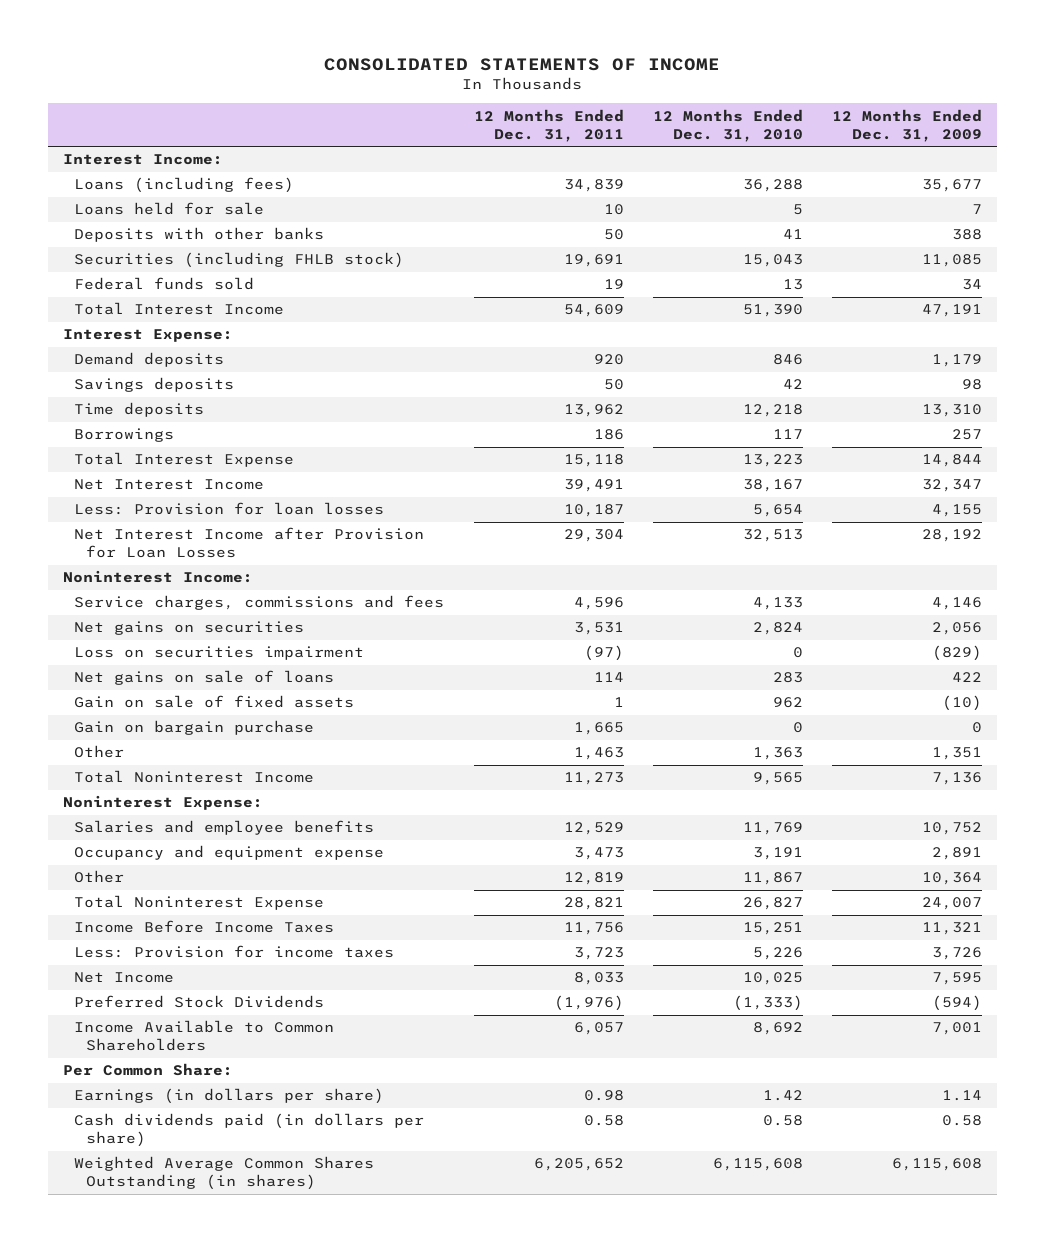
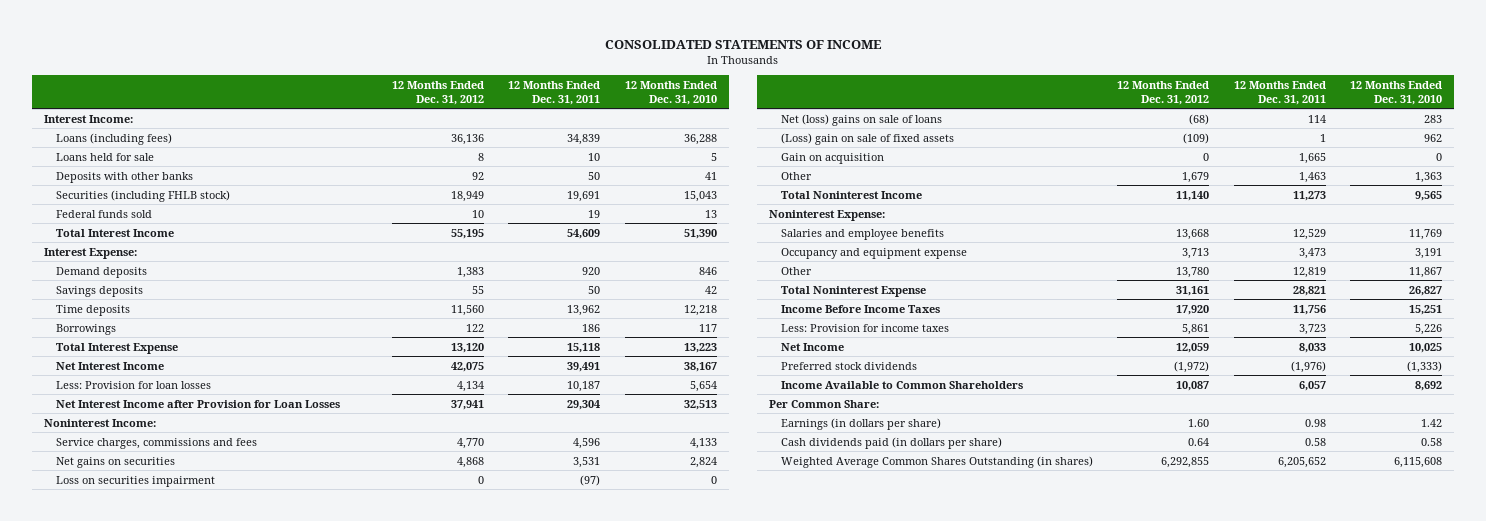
[832,108,983,142] 12 Months Ended Dec. 31, 2009 -> none
none -> [391,81,484,105] 12 Months Ended Dec. 31, 2012
[74,670,335,686] Net gains on sale of loans -> [780,113,942,126] Net (loss) gains on sale of loans
[74,695,355,709] Gain on sale of fixed assets -> [780,132,954,145] (Loss) gain on sale of fixed assets
[74,720,315,736] Gain on bargain purchase -> [780,152,884,164] Gain on acquisition
[74,995,325,1009] Preferred Stock Dividends -> [780,361,917,370] Preferred stock dividends

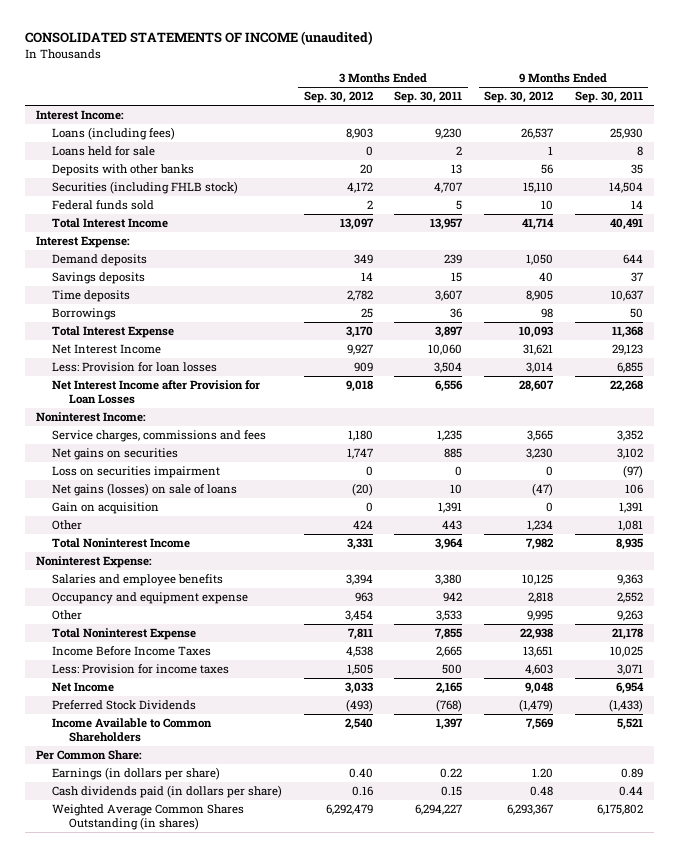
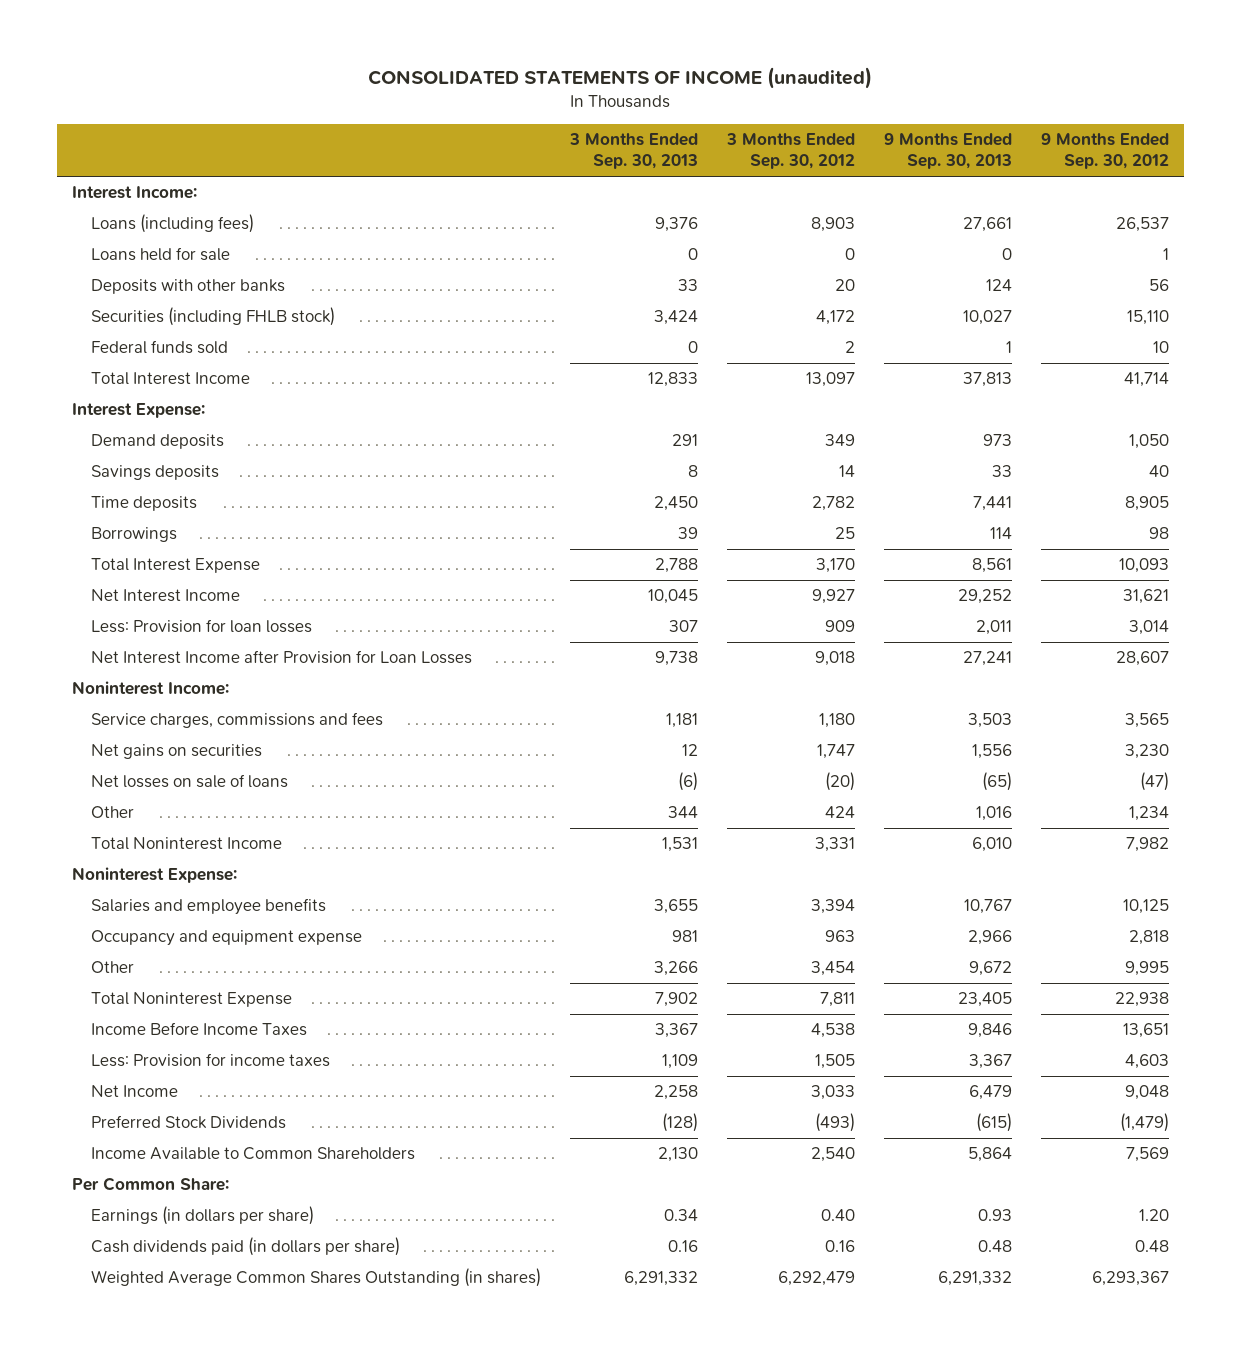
[394,91,463,104] Sep. 30, 2011 -> none
[574,91,643,104] Sep. 30, 2011 -> none
none -> [568,133,698,170] 3 Months Ended Sep. 30, 2013
none -> [883,133,1012,170] 9 Months Ended Sep. 30, 2013
[52,466,221,479] Loss on securities impairment -> none
[52,502,160,515] Gain on acquisition -> none
[52,483,238,497] Net gains (losses) on sale of loans -> [90,774,288,789] Net losses on sale of loans

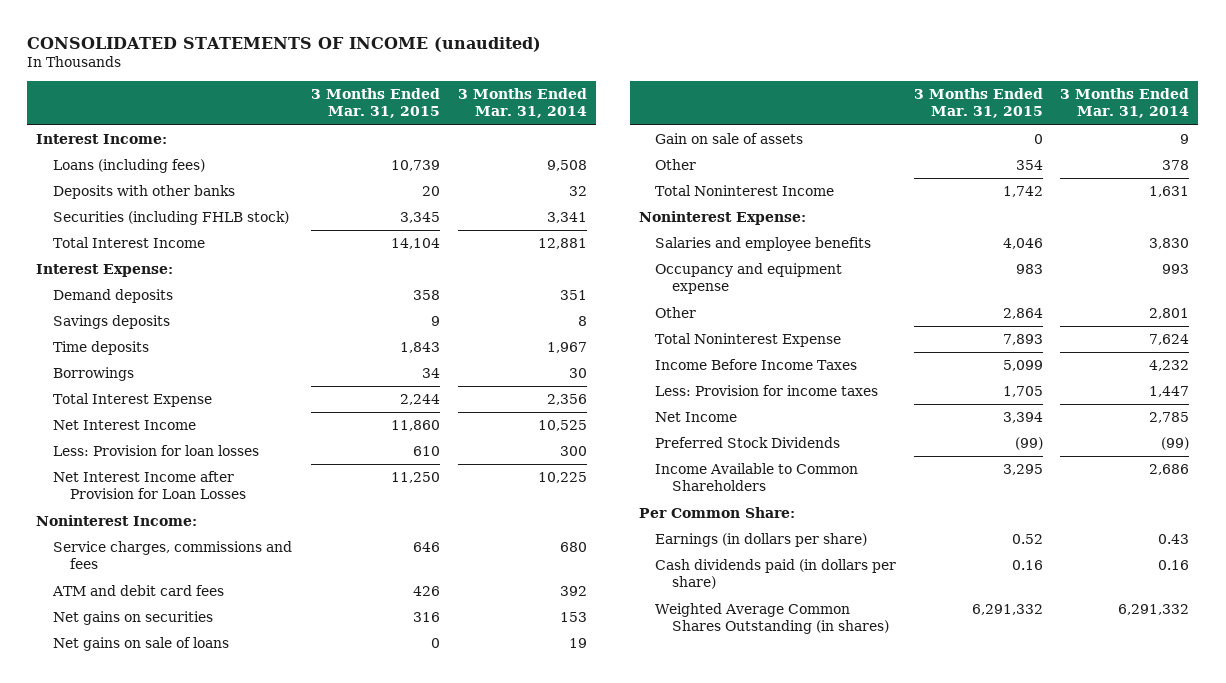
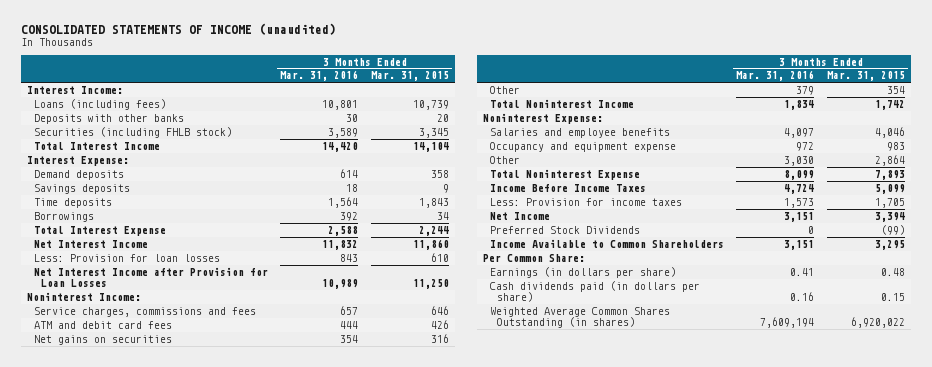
[457,88,587,119] 3 Months Ended Mar. 31, 2014 -> none
none -> [280,70,359,82] Mar. 31, 2016
[52,637,229,652] Net gains on sale of loans -> none
[655,133,804,145] Gain on sale of assets -> none
[1011,534,1043,545] 0.52 -> [881,267,906,276] 0.48
[1011,560,1043,571] 0.16 -> [881,293,906,302] 0.15
[971,604,1043,616] 6,291,332 -> [851,317,906,329] 6,920,022

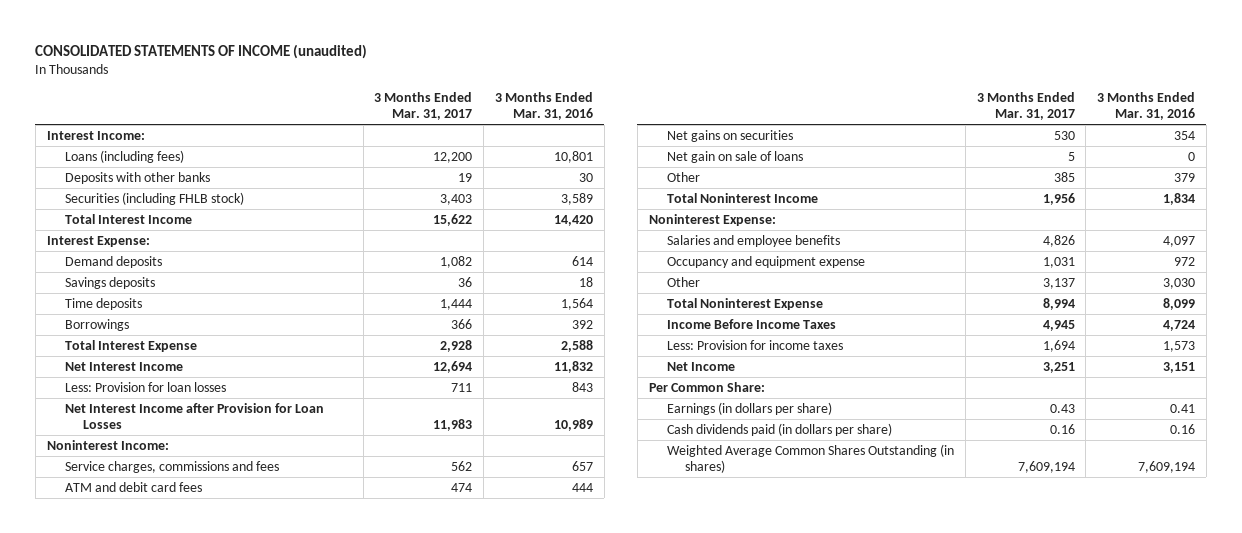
[370,71,449,82] Mar. 31, 2015 -> none
none -> [374,91,473,121] 3 Months Ended Mar. 31, 2017
none -> [666,150,803,163] Net gain on sale of loans
[489,225,640,234] Preferred Stock Dividends -> none
[489,238,724,248] Income Available to Common Shareholders -> none

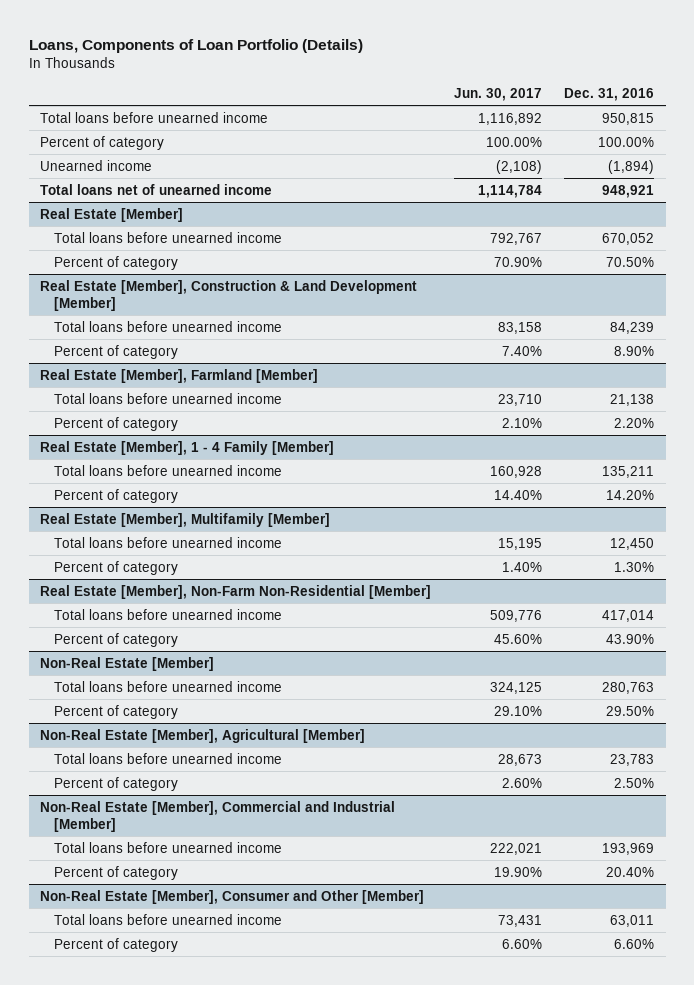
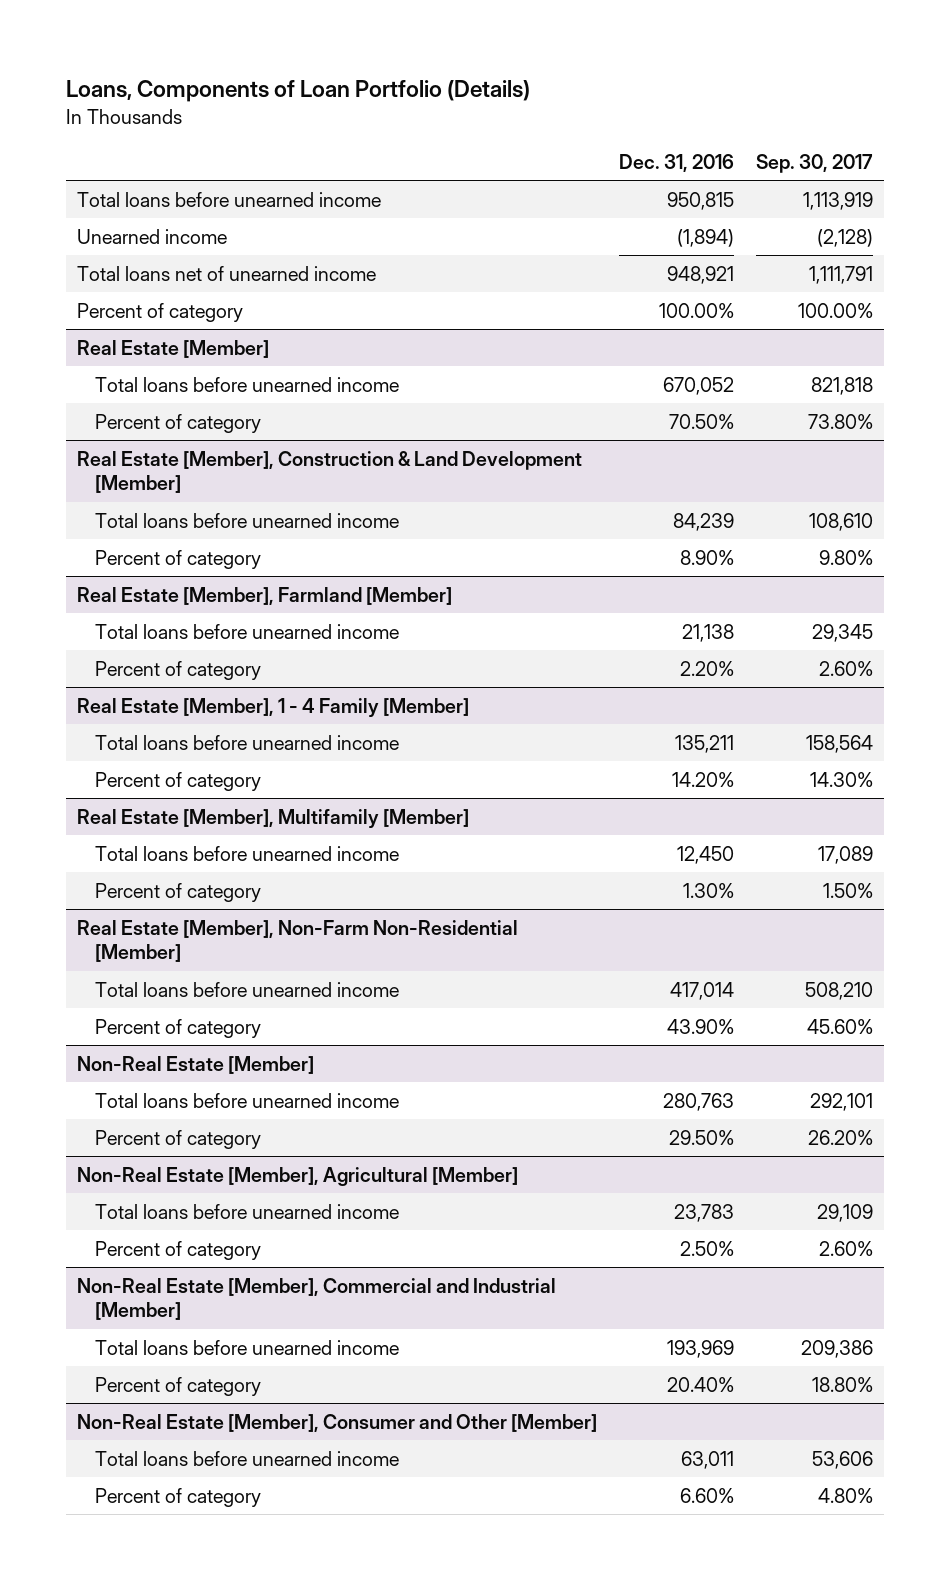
[453,88,542,102] Jun. 30, 2017 -> none
none -> [756,153,874,173] Sep. 30, 2017
[40,135,165,150] Percent of category -> [77,302,244,322] Percent of category

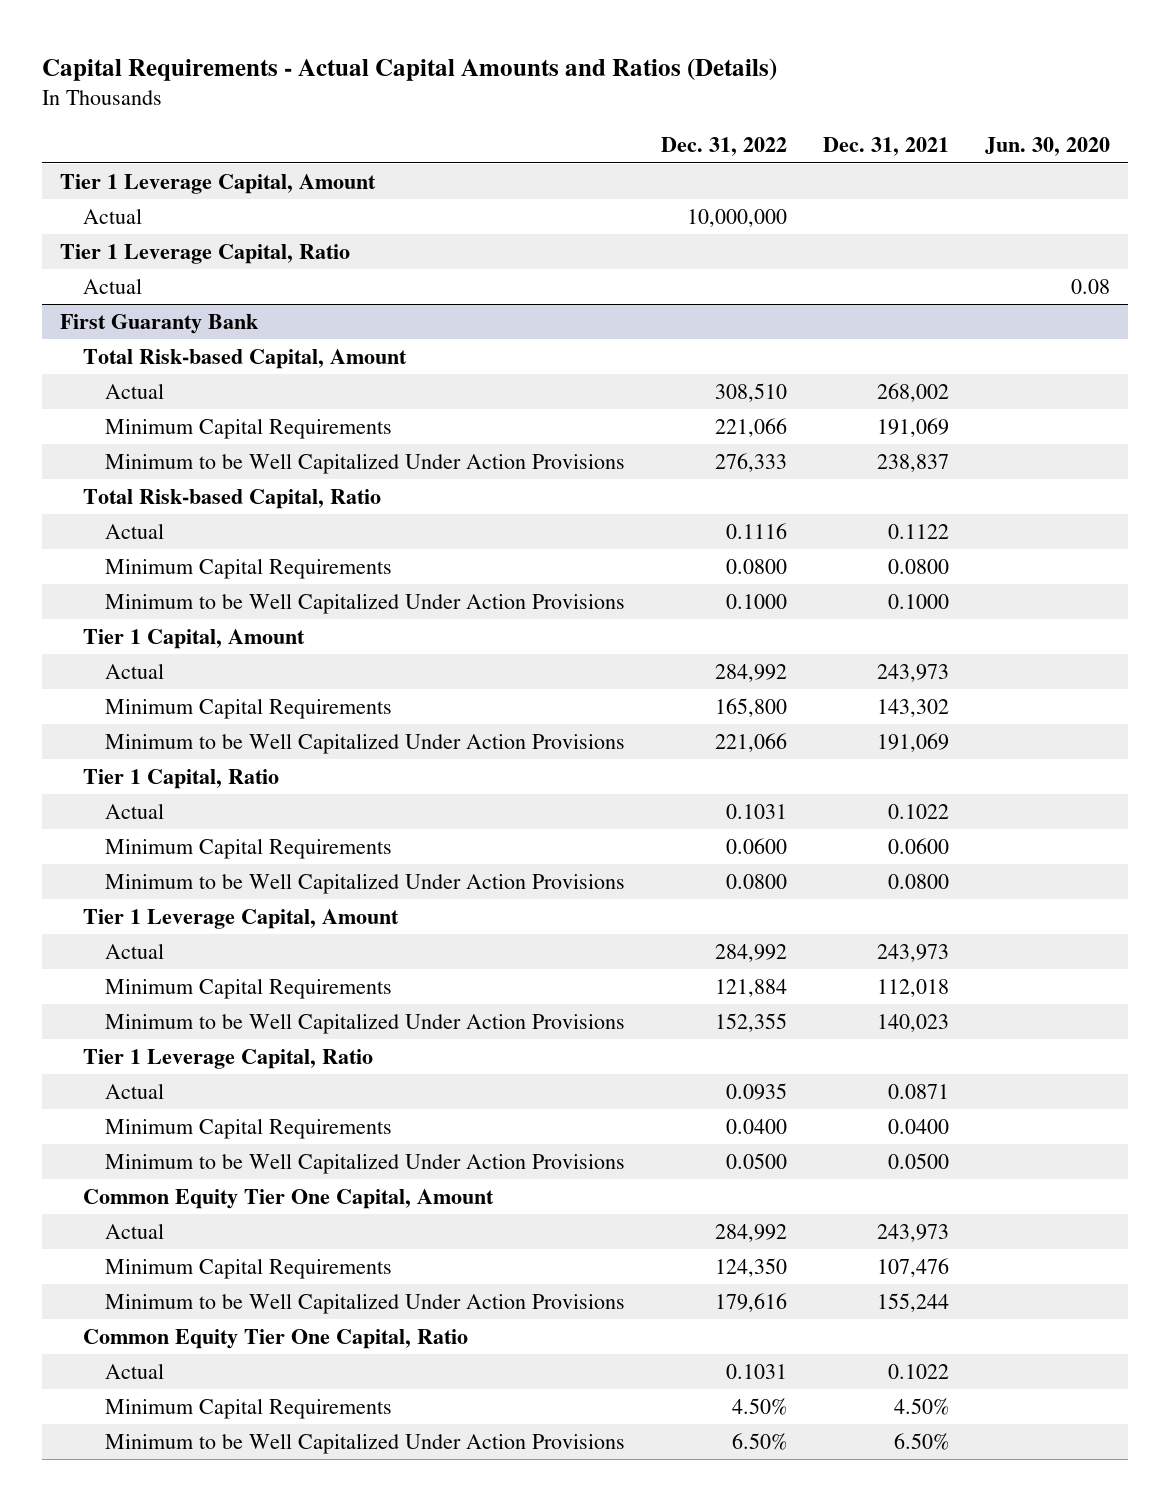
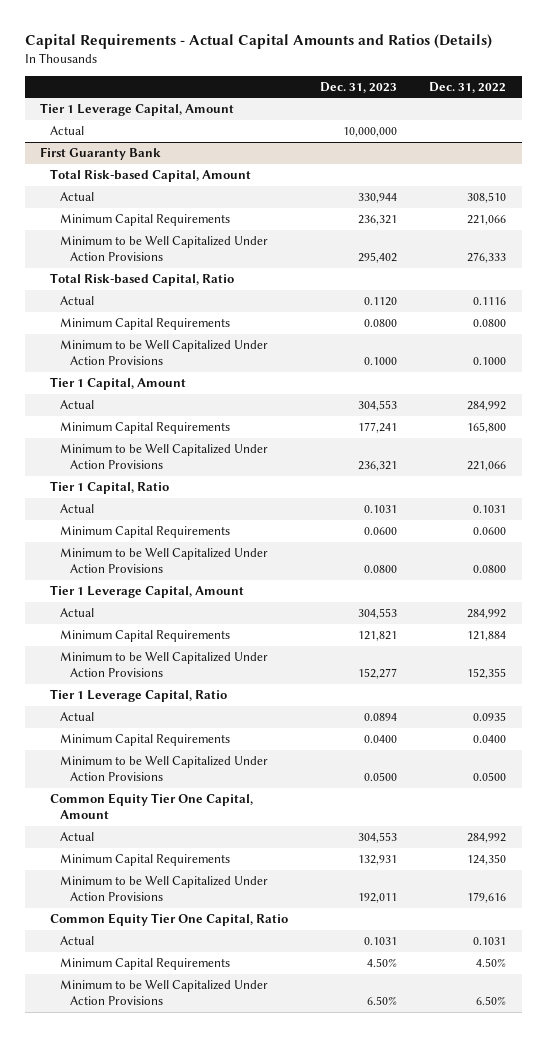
[823,137,950,157] Dec. 31, 2021 -> none
[985,137,1111,157] Jun. 30, 2020 -> none
none -> [320,81,398,93] Dec. 31, 2023
[82,207,142,224] Actual -> none
[60,243,351,264] Tier 1 Leverage Capital, Ratio -> none

